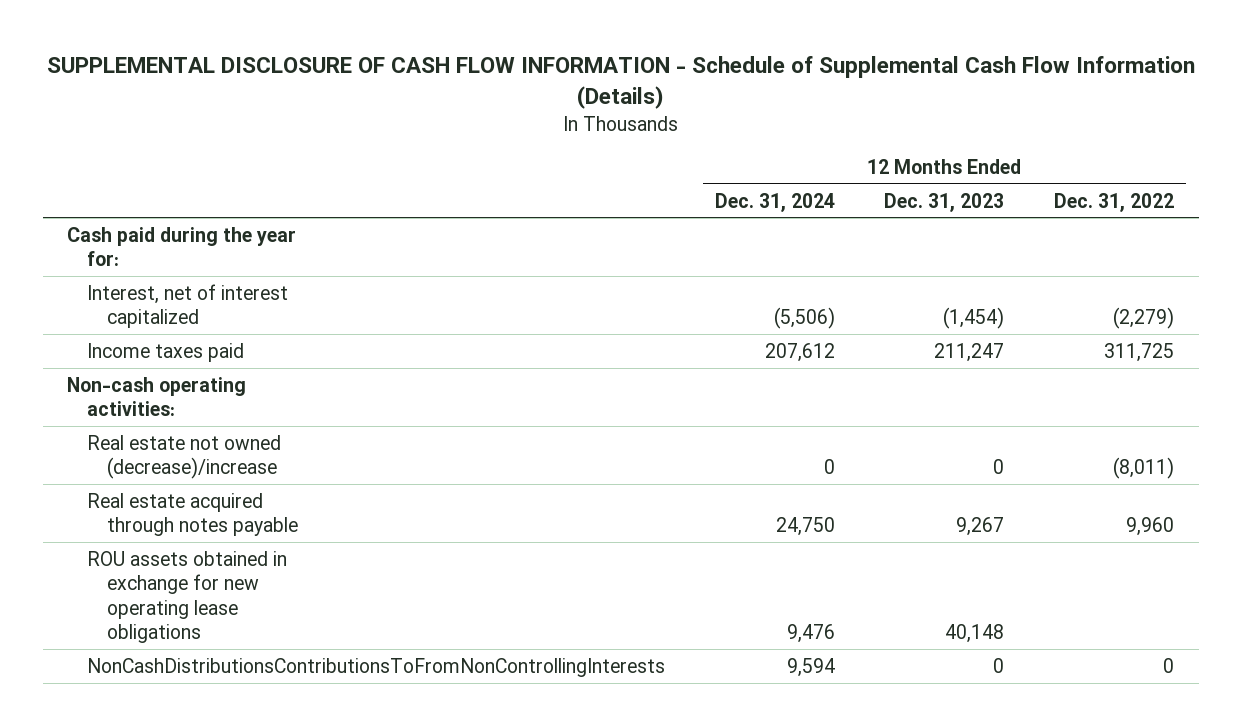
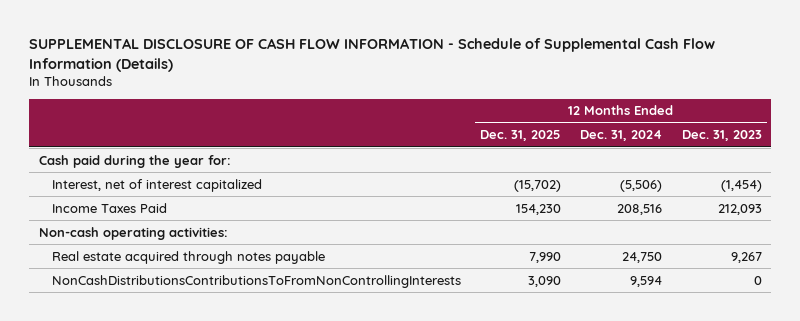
[1053,192,1174,212] Dec. 31, 2022 -> none
none -> [480,130,562,142] Dec. 31, 2025
[87,342,245,362] Income taxes paid -> [51,202,167,213] Income Taxes Paid
[764,342,835,362] 207,612 -> [617,203,663,215] 208,516
[934,342,1005,362] 211,247 -> [717,203,762,215] 212,093
[87,434,282,480] Real estate not owned (decrease)/increase -> none
[87,550,288,644] ROU assets obtained in exchange for new operating lease obligations -> none

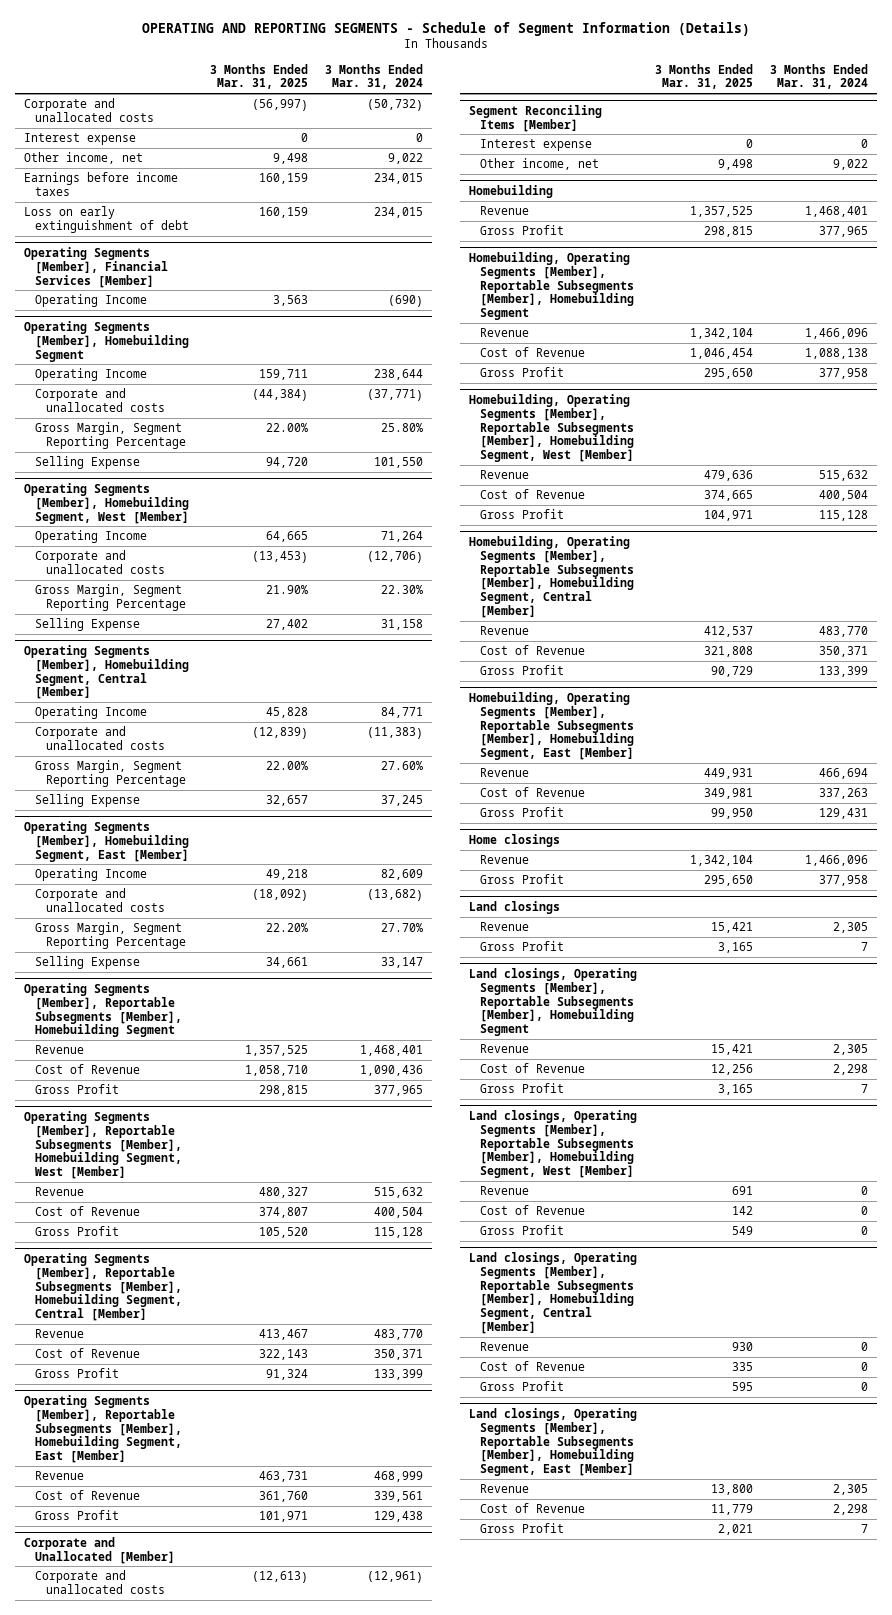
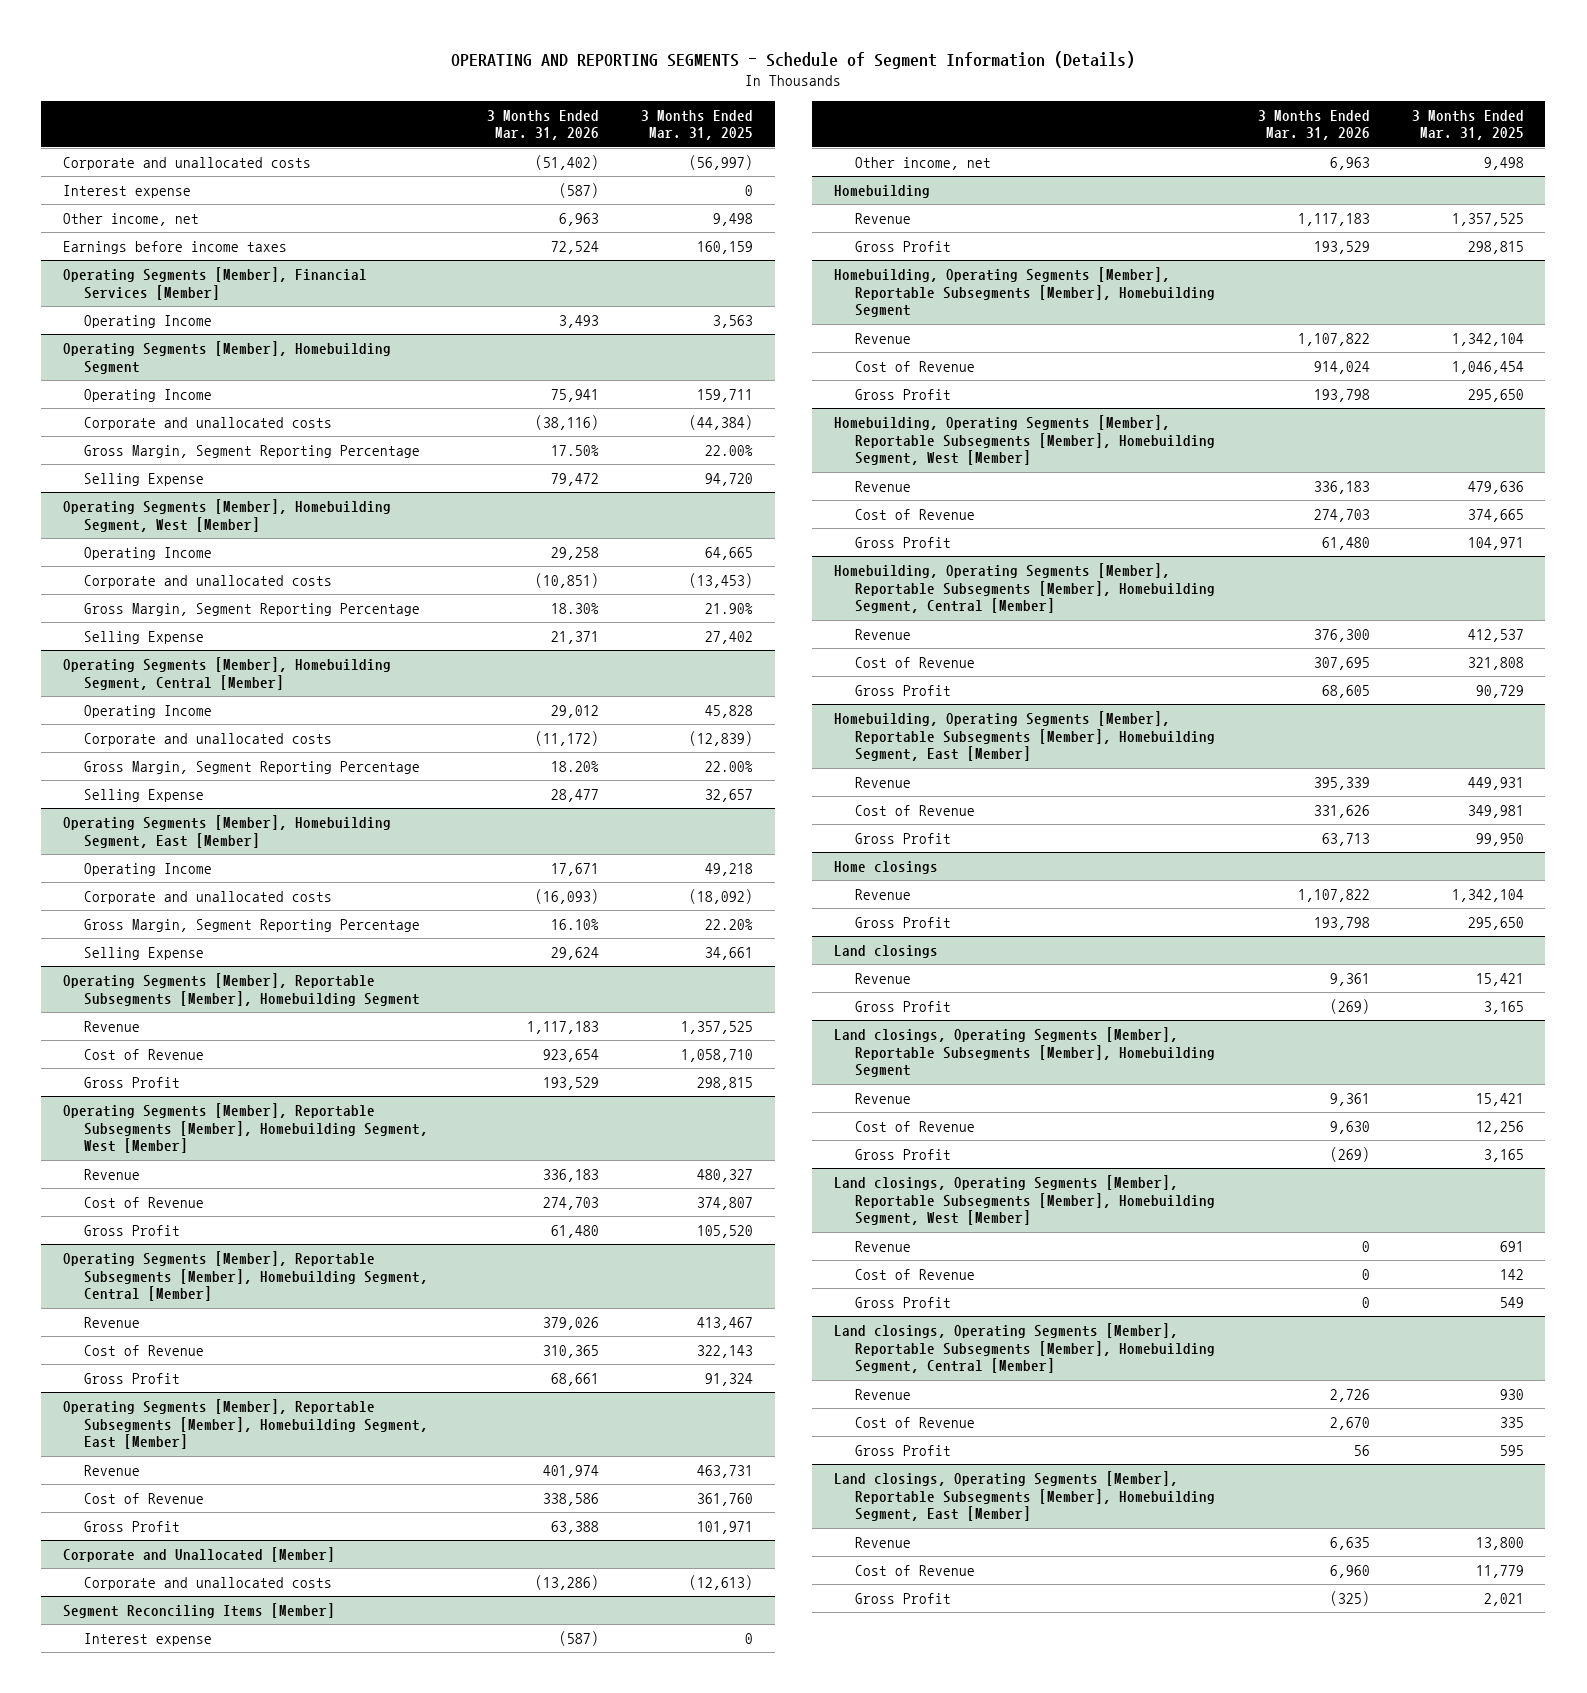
[325,63,424,90] 3 Months Ended Mar. 31, 2024 -> none
none -> [486,109,599,141] 3 Months Ended Mar. 31, 2026
[24,205,190,233] Loss on early extinguishment of debt -> none

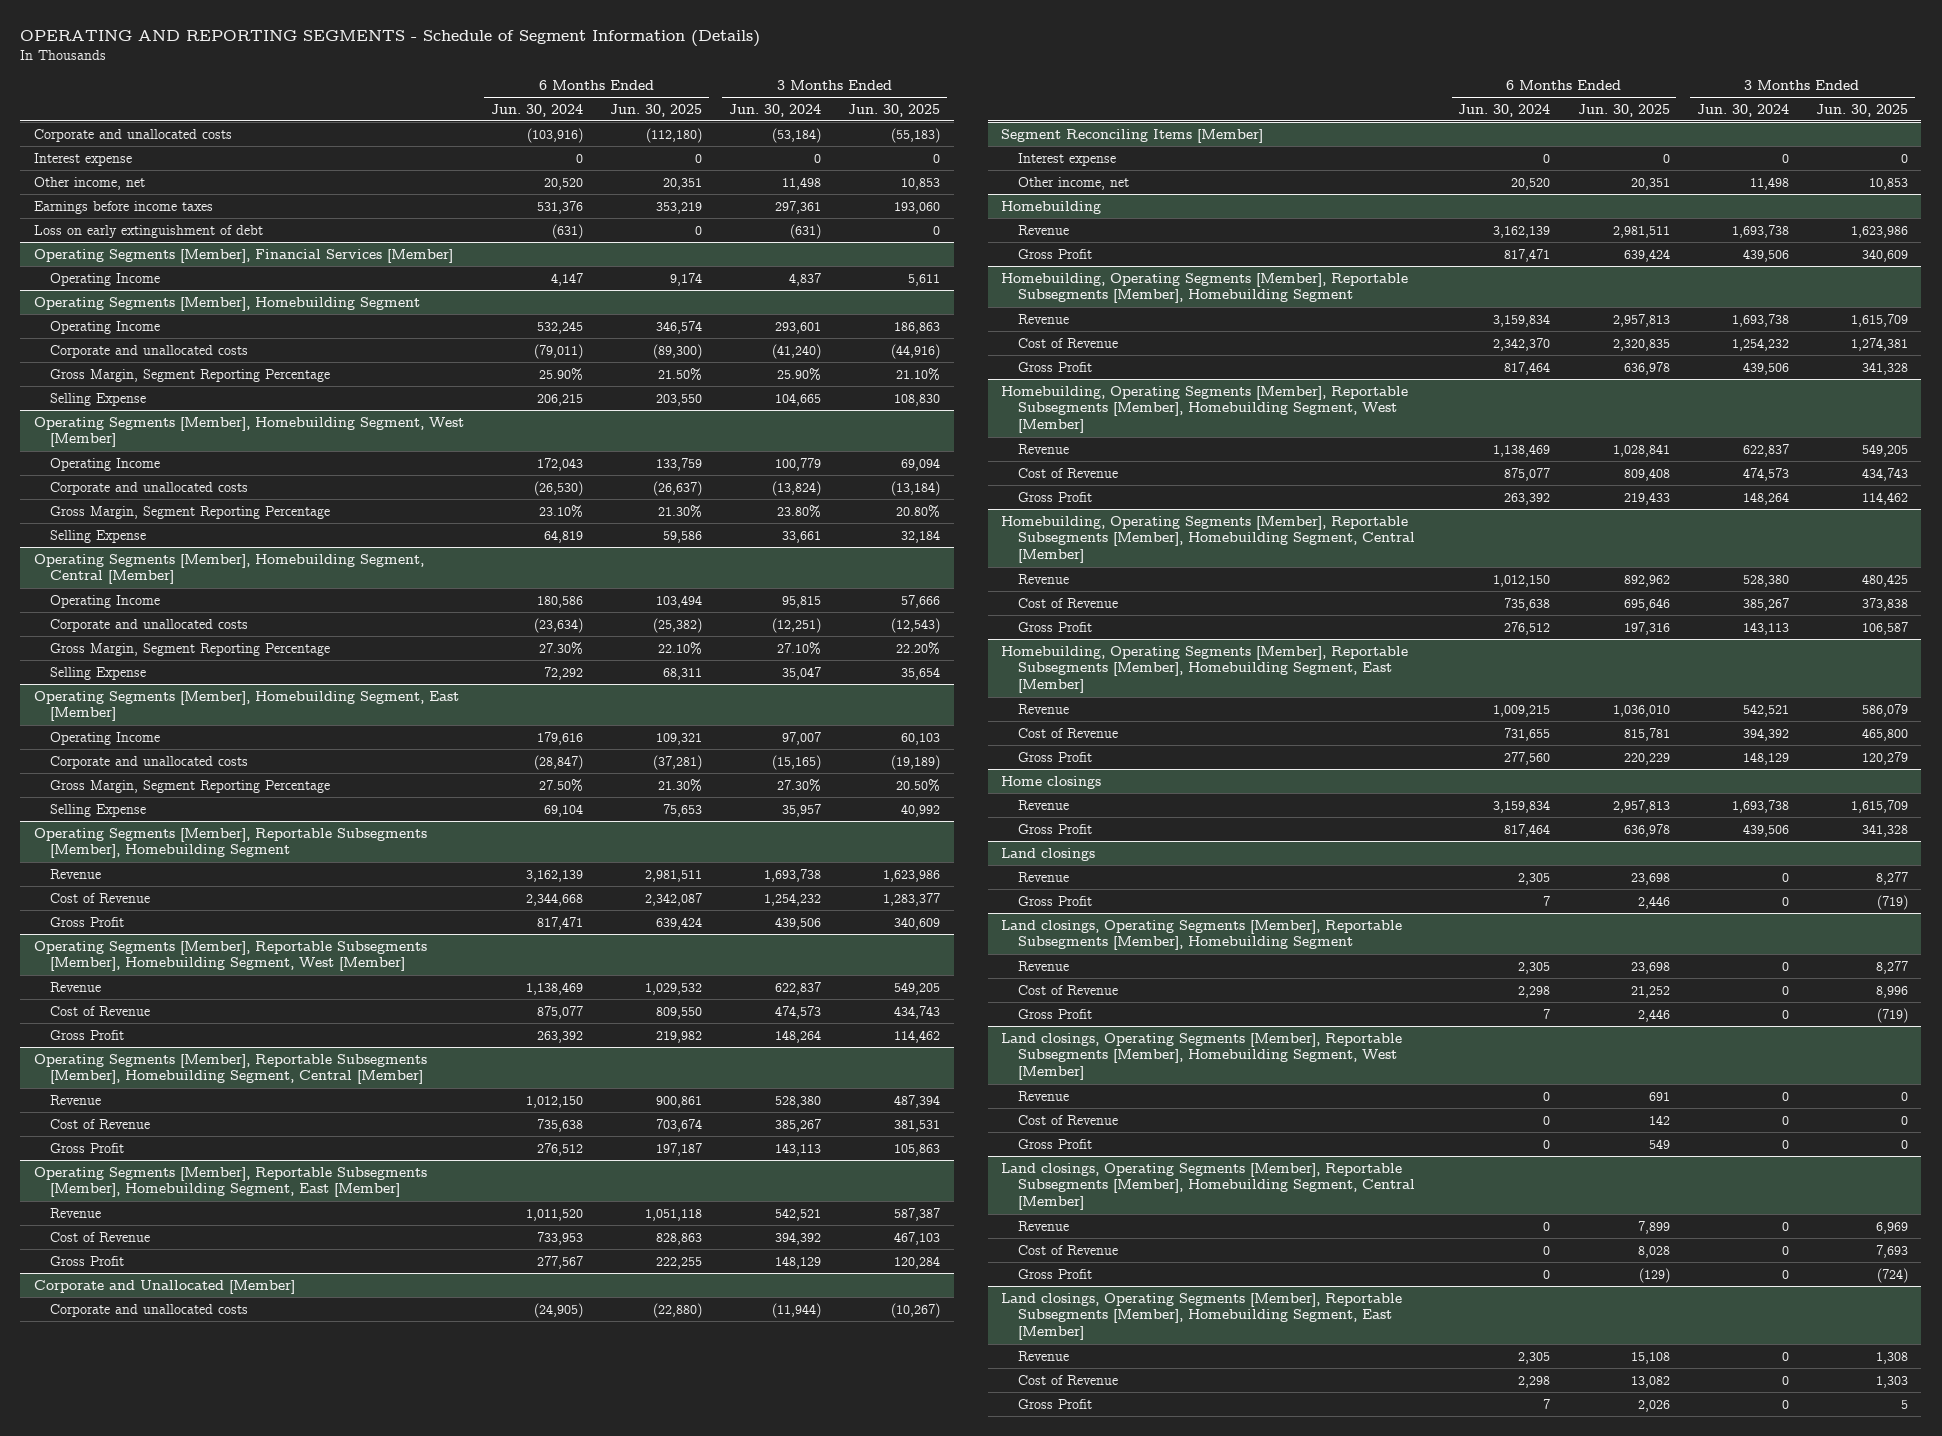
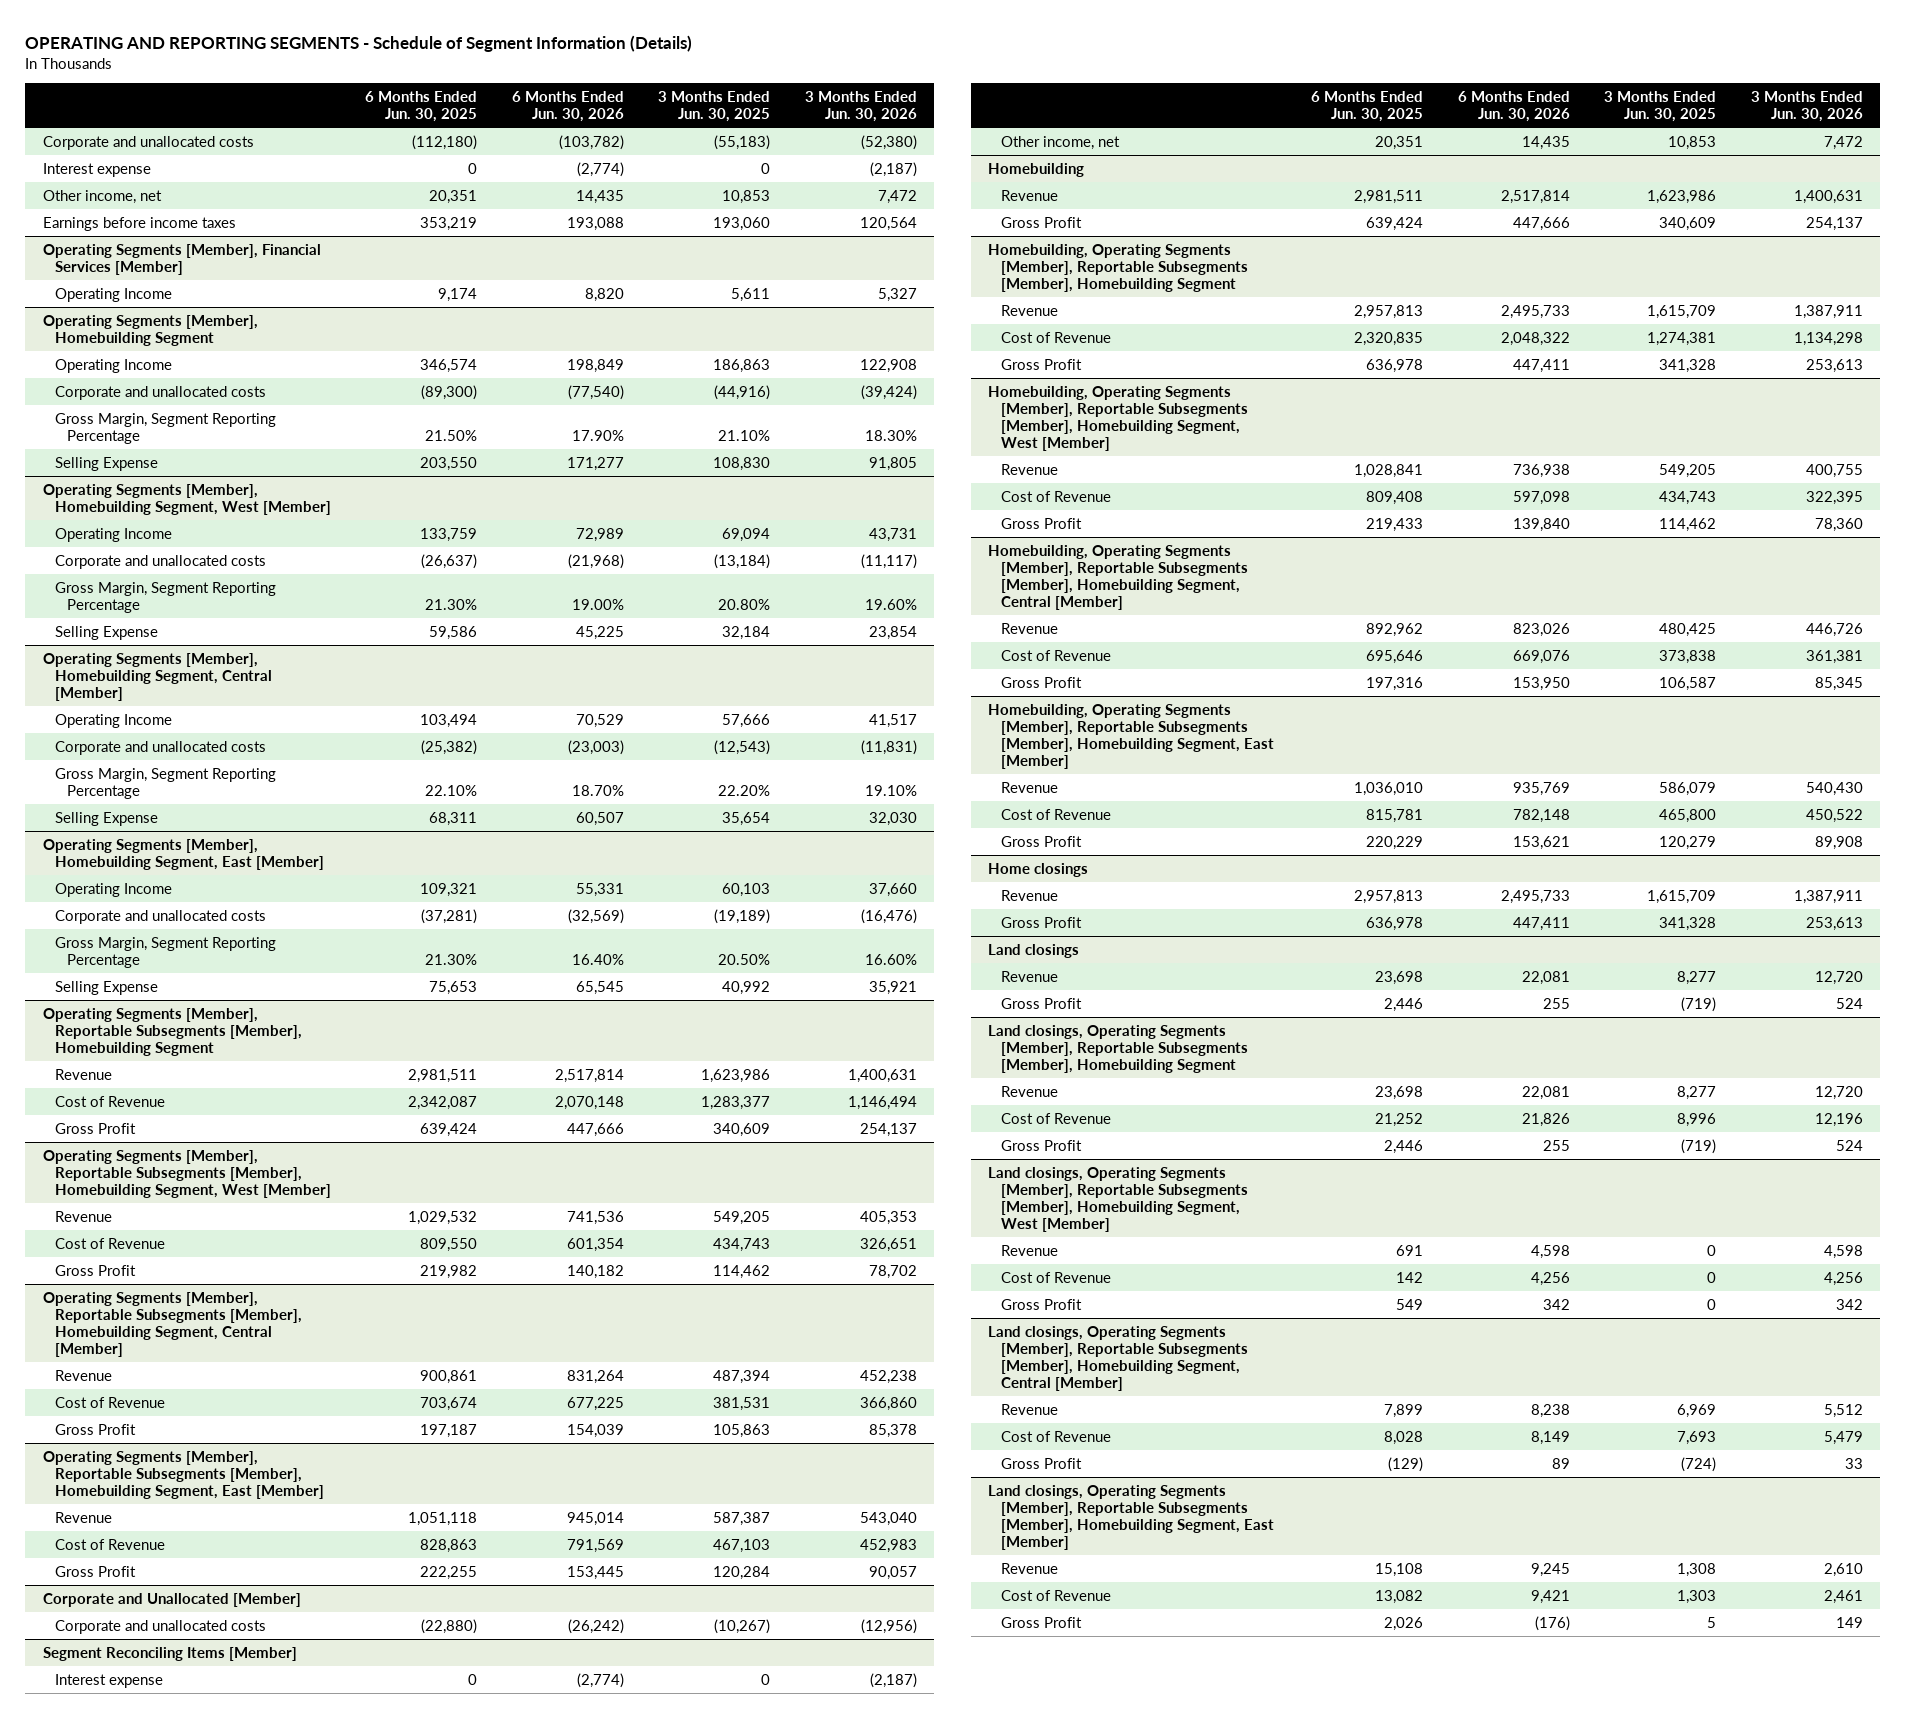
[490,103,583,117] Jun. 30, 2024 -> none
[729,103,822,117] Jun. 30, 2024 -> none
none -> [511,91,624,123] 6 Months Ended Jun. 30, 2026
none -> [804,91,917,123] 3 Months Ended Jun. 30, 2026
[33,224,263,238] Loss on early extinguishment of debt -> none

